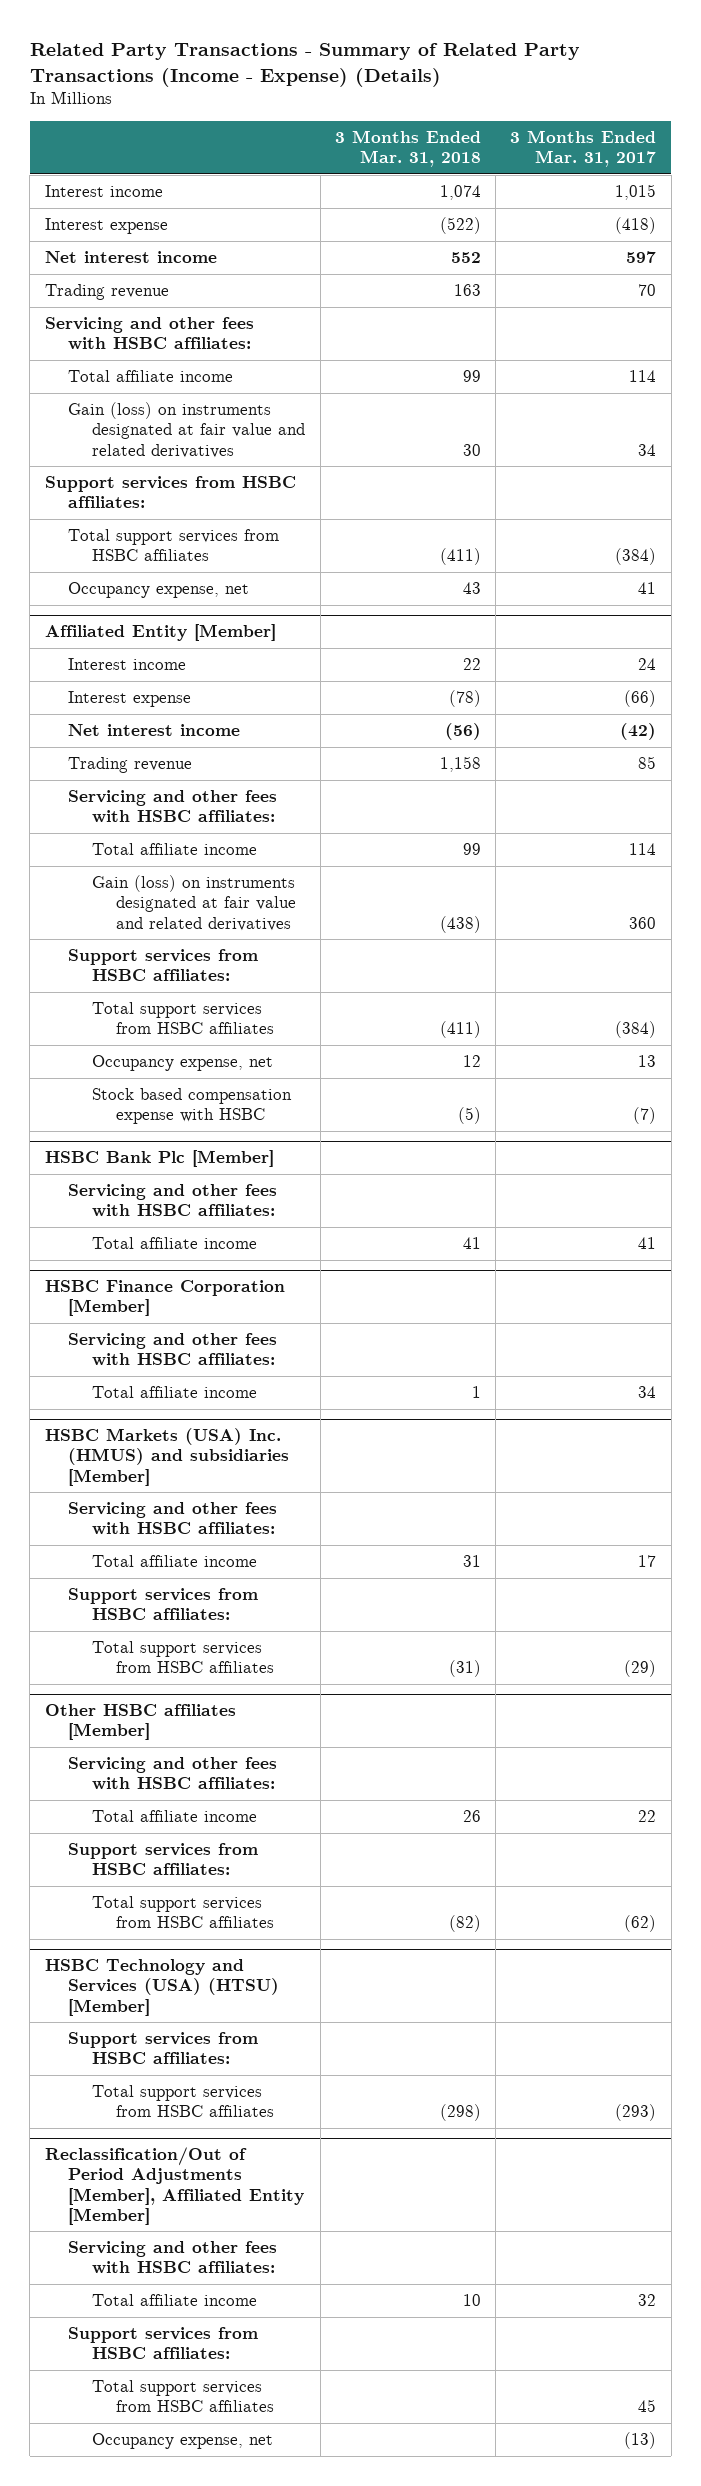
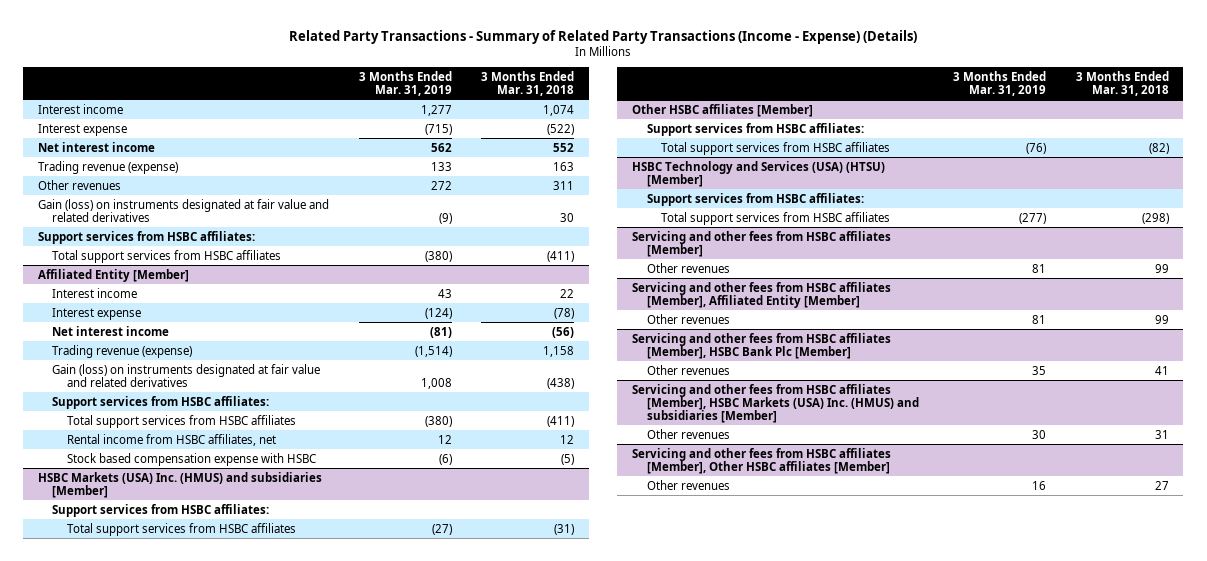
[510,129,657,168] 3 Months Ended Mar. 31, 2017 -> none
none -> [358,70,452,96] 3 Months Ended Mar. 31, 2019
[44,317,254,351] Servicing and other fees with HSBC affiliates: -> none
[68,370,234,383] Total affiliate income -> none
[44,284,169,301] Trading revenue -> [38,160,179,174] Trading revenue (expense)
none -> [38,179,122,190] Other revenues
[68,582,250,599] Occupancy expense, net -> none
[68,790,278,824] Servicing and other fees with HSBC affiliates: -> none
[92,843,258,856] Total affiliate income -> none
[68,757,193,774] Trading revenue -> [52,344,193,358] Trading revenue (expense)
[92,1055,274,1072] Occupancy expense, net -> none
none -> [66,433,276,446] Rental income from HSBC affiliates, net
[44,1150,274,1168] HSBC Bank Plc [Member] -> none
[68,1184,278,1218] Servicing and other fees with HSBC affiliates: -> none
[92,1237,258,1250] Total affiliate income -> none
[44,1280,285,1317] HSBC Finance Corporation [Member] -> none
[68,1333,278,1367] Servicing and other fees with HSBC affiliates: -> none
[92,1386,258,1399] Total affiliate income -> none
[68,1502,278,1536] Servicing and other fees with HSBC affiliates: -> none
[92,1555,258,1568] Total affiliate income -> none
[68,1757,278,1791] Servicing and other fees with HSBC affiliates: -> none
[92,1810,258,1823] Total affiliate income -> none
[44,2147,305,2225] Reclassification/Out of Period Adjustments [Member], Affiliated Entity [Member] -> none
[68,2241,278,2275] Servicing and other fees with HSBC affiliates: -> none
[92,2294,258,2307] Total affiliate income -> none
[68,2327,259,2360] Support services from HSBC affiliates: -> none
[92,2380,275,2413] Total support services from HSBC affiliates -> none
[92,2433,274,2450] Occupancy expense, net -> none
none -> [632,230,892,257] Servicing and other fees from HSBC affiliates [Member]
none -> [646,262,730,273] Other revenues
none -> [632,281,892,308] Servicing and other fees from HSBC affiliates [Member], Affiliated Entity [Member]
none -> [646,313,730,324] Other revenues
none -> [632,332,892,359] Servicing and other fees from HSBC affiliates [Member], HSBC Bank Plc [Member]
none -> [646,364,730,375] Other revenues
none -> [632,383,919,423] Servicing and other fees from HSBC affiliates [Member], HSBC Markets (USA) Inc. (HMUS) and subsidiaries [Member]
none -> [646,428,730,439] Other revenues
none -> [632,447,892,474] Servicing and other fees from HSBC affiliates [Member], Other HSBC affiliates [Member]
none -> [646,479,730,490] Other revenues

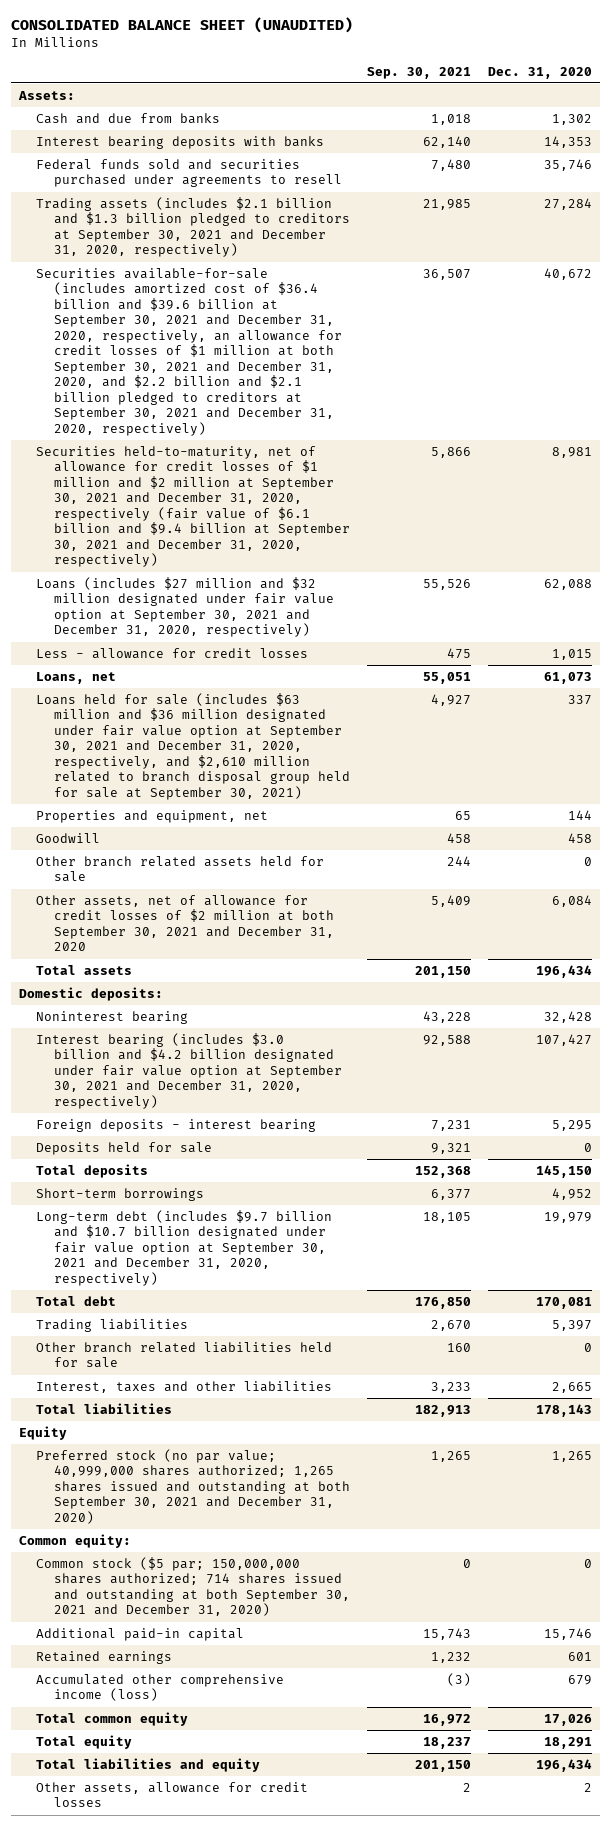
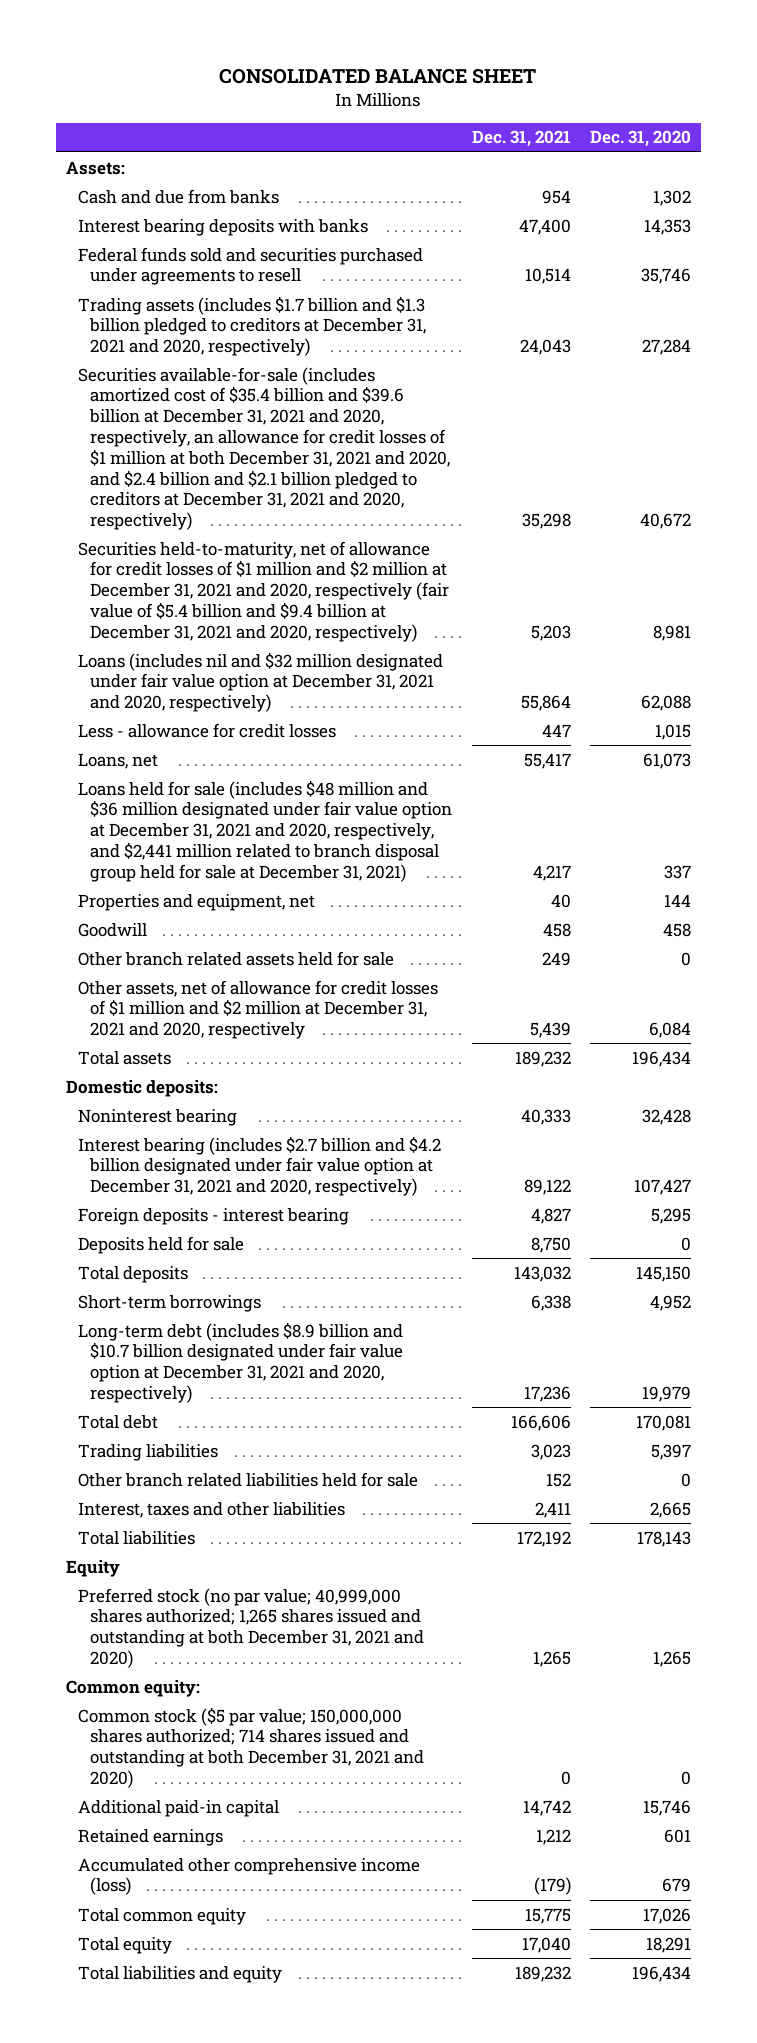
[10,17,353,34] CONSOLIDATED BALANCE SHEET (UNAUDITED) -> [219,67,537,84] CONSOLIDATED BALANCE SHEET
[366,66,471,79] Sep. 30, 2021 -> none
none -> [471,130,571,148] Dec. 31, 2021
[36,196,350,258] Trading assets (includes $2.1 billion and $1.3 billion pledged to creditors at September 30, 2021 and December 31, 2020, respectively) -> [78,295,427,357] Trading assets (includes $1.7 billion and $1.3 billion pledged to creditors at December 31, 2021 and 2020, respectively)
[36,267,342,436] Securities available-for-sale (includes amortized cost of $36.4 billion and $39.6 billion at September 30, 2021 and December 31, 2020, respectively, an allowance for credit losses of $1 million at both September 30, 2021 and December 31, 2020, and $2.2 billion and $2.1 billion pledged to creditors at September 30, 2021 and December 31, 2020, respectively) -> [78,366,451,531] Securities available-for-sale (includes amortized cost of $35.4 billion and $39.6 billion at December 31, 2021 and 2020, respectively, an allowance for credit losses of $1 million at both December 31, 2021 and 2020, and $2.4 billion and $2.1 billion pledged to creditors at December 31, 2021 and 2020, respectively)
[36,445,350,568] Securities held-to-maturity, net of allowance for credit losses of $1 million and $2 million at September 30, 2021 and December 31, 2020, respectively (fair value of $6.1 billion and $9.4 billion at September 30, 2021 and December 31, 2020, respectively) -> [78,540,450,642] Securities held-to-maturity, net of allowance for credit losses of $1 million and $2 million at December 31, 2021 and 2020, respectively (fair value of $5.4 billion and $9.4 billion at December 31, 2021 and 2020, respectively)
[36,576,334,638] Loans (includes $27 million and $32 million designated under fair value option at September 30, 2021 and December 31, 2020, respectively) -> [78,651,444,713] Loans (includes nil and $32 million designated under fair value option at December 31, 2021 and 2020, respectively)
[36,692,350,800] Loans held for sale (includes $63 million and $36 million designated under fair value option at September 30, 2021 and December 31, 2020, respectively, and $2,610 million related to branch disposal group held for sale at September 30, 2021) -> [78,779,453,882] Loans held for sale (includes $48 million and $36 million designated under fair value option at December 31, 2021 and 2020, respectively, and $2,441 million related to branch disposal group held for sale at December 31, 2021)
[36,894,334,952] Other assets, net of allowance for credit losses of $2 million at both September 30, 2021 and December 31, 2020 -> [78,979,439,1040] Other assets, net of allowance for credit losses of $1 million and $2 million at December 31, 2021 and 2020, respectively
[36,1032,342,1109] Interest bearing (includes $3.0 billion and $4.2 billion designated under fair value option at September 30, 2021 and December 31, 2020, respectively) -> [78,1135,442,1197] Interest bearing (includes $2.7 billion and $4.2 billion designated under fair value option at December 31, 2021 and 2020, respectively)
[36,1209,333,1286] Long-term debt (includes $9.7 billion and $10.7 billion designated under fair value option at September 30, 2021 and December 31, 2020, respectively) -> [78,1321,404,1403] Long-term debt (includes $8.9 billion and $10.7 billion designated under fair value option at December 31, 2021 and 2020, respectively)
[36,1448,350,1524] Preferred stock (no par value; 40,999,000 shares authorized; 1,265 shares issued and outstanding at both September 30, 2021 and December 31, 2020) -> [78,1587,425,1668] Preferred stock (no par value; 40,999,000 shares authorized; 1,265 shares issued and outstanding at both December 31, 2021 and 2020)
[36,1556,350,1617] Common stock ($5 par; 150,000,000 shares authorized; 714 shares issued and outstanding at both September 30, 2021 and December 31, 2020) -> [78,1706,425,1788] Common stock ($5 par value; 150,000,000 shares authorized; 714 shares issued and outstanding at both December 31, 2021 and 2020)
[36,1781,309,1808] Other assets, allowance for credit losses -> none

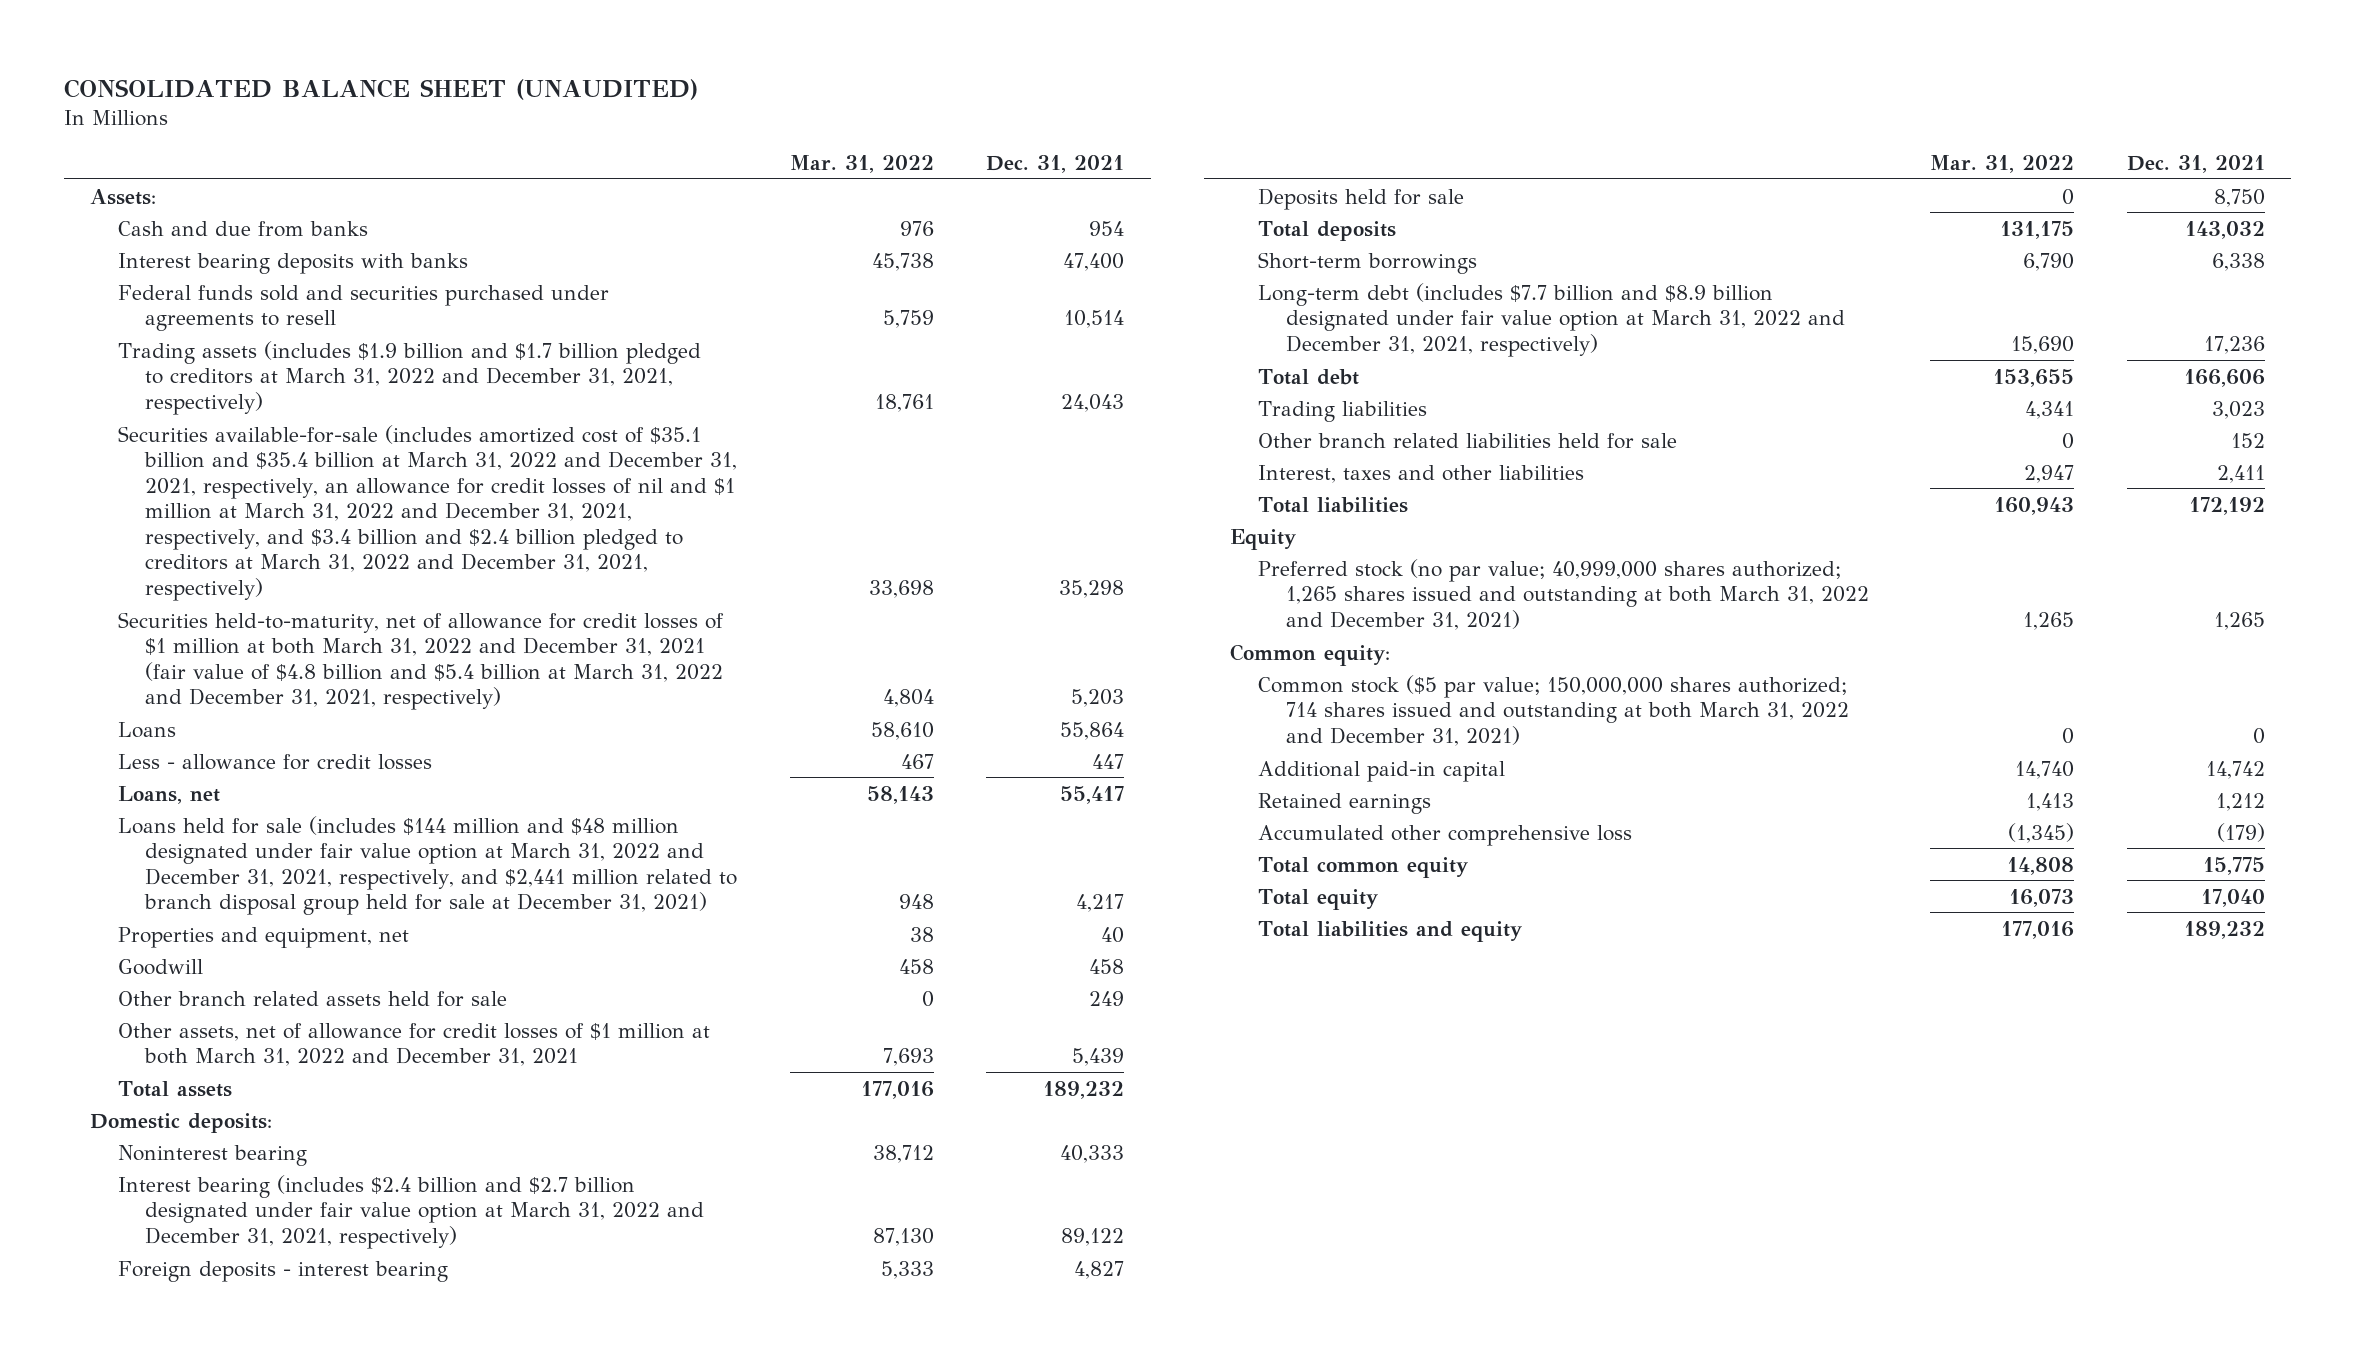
[219,67,537,84] CONSOLIDATED BALANCE SHEET -> [63,78,698,100] CONSOLIDATED BALANCE SHEET (UNAUDITED)
[590,130,692,148] Dec. 31, 2020 -> none
none -> [789,154,934,173] Mar. 31, 2022
[78,295,427,357] Trading assets (includes $1.7 billion and $1.3 billion pledged to creditors at December 31, 2021 and 2020, respectively) -> [117,340,701,415] Trading assets (includes $1.9 billion and $1.7 billion pledged to creditors at March 31, 2022 and December 31, 2021, respectively)
[78,366,451,531] Securities available-for-sale (includes amortized cost of $35.4 billion and $39.6 billion at December 31, 2021 and 2020, respectively, an allowance for credit losses of $1 million at both December 31, 2021 and 2020, and $2.4 billion and $2.1 billion pledged to creditors at December 31, 2021 and 2020, respectively) -> [117,424,738,601] Securities available-for-sale (includes amortized cost of $35.1 billion and $35.4 billion at March 31, 2022 and December 31, 2021, respectively, an allowance for credit losses of nil and $1 million at March 31, 2022 and December 31, 2021, respectively, and $3.4 billion and $2.4 billion pledged to creditors at March 31, 2022 and December 31, 2021, respectively)
[78,540,450,642] Securities held-to-maturity, net of allowance for credit losses of $1 million and $2 million at December 31, 2021 and 2020, respectively (fair value of $5.4 billion and $9.4 billion at December 31, 2021 and 2020, respectively) -> [117,611,724,711] Securities held-to-maturity, net of allowance for credit losses of $1 million at both March 31, 2022 and December 31, 2021 (fair value of $4.8 billion and $5.4 billion at March 31, 2022 and December 31, 2021, respectively)
[78,651,444,713] Loans (includes nil and $32 million designated under fair value option at December 31, 2021 and 2020, respectively) -> [117,721,176,738] Loans
[78,779,453,882] Loans held for sale (includes $48 million and $36 million designated under fair value option at December 31, 2021 and 2020, respectively, and $2,441 million related to branch disposal group held for sale at December 31, 2021) -> [117,815,738,916] Loans held for sale (includes $144 million and $48 million designated under fair value option at March 31, 2022 and December 31, 2021, respectively, and $2,441 million related to branch disposal group held for sale at December 31, 2021)
[78,979,439,1040] Other assets, net of allowance for credit losses of $1 million and $2 million at December 31, 2021 and 2020, respectively -> [117,1022,710,1067] Other assets, net of allowance for credit losses of $1 million at both March 31, 2022 and December 31, 2021
[78,1135,442,1197] Interest bearing (includes $2.7 billion and $4.2 billion designated under fair value option at December 31, 2021 and 2020, respectively) -> [117,1174,705,1249] Interest bearing (includes $2.4 billion and $2.7 billion designated under fair value option at March 31, 2022 and December 31, 2021, respectively)
[78,1321,404,1403] Long-term debt (includes $8.9 billion and $10.7 billion designated under fair value option at December 31, 2021 and 2020, respectively) -> [1257,282,1845,357] Long-term debt (includes $7.7 billion and $8.9 billion designated under fair value option at March 31, 2022 and December 31, 2021, respectively)
[78,1587,425,1668] Preferred stock (no par value; 40,999,000 shares authorized; 1,265 shares issued and outstanding at both December 31, 2021 and 2020) -> [1257,558,1869,630] Preferred stock (no par value; 40,999,000 shares authorized; 1,265 shares issued and outstanding at both March 31, 2022 and December 31, 2021)
[78,1706,425,1788] Common stock ($5 par value; 150,000,000 shares authorized; 714 shares issued and outstanding at both December 31, 2021 and 2020) -> [1257,674,1849,746] Common stock ($5 par value; 150,000,000 shares authorized; 714 shares issued and outstanding at both March 31, 2022 and December 31, 2021)
[78,1857,421,1896] Accumulated other comprehensive income (loss) -> [1257,824,1632,846] Accumulated other comprehensive loss

